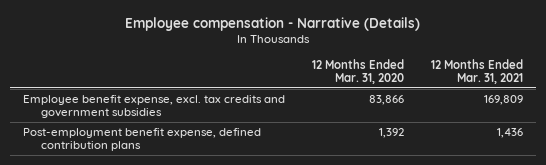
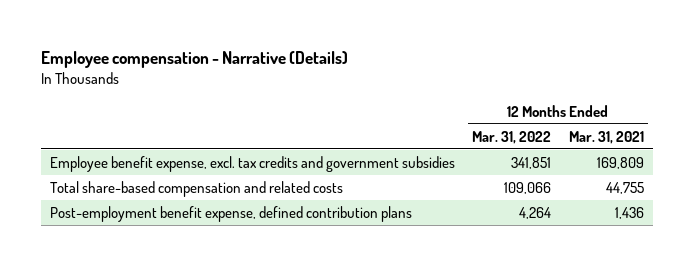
[312,58,405,85] 12 Months Ended Mar. 31, 2020 -> none
none -> [472,130,552,144] Mar. 31, 2022
none -> [49,180,343,197] Total share-based compensation and related costs

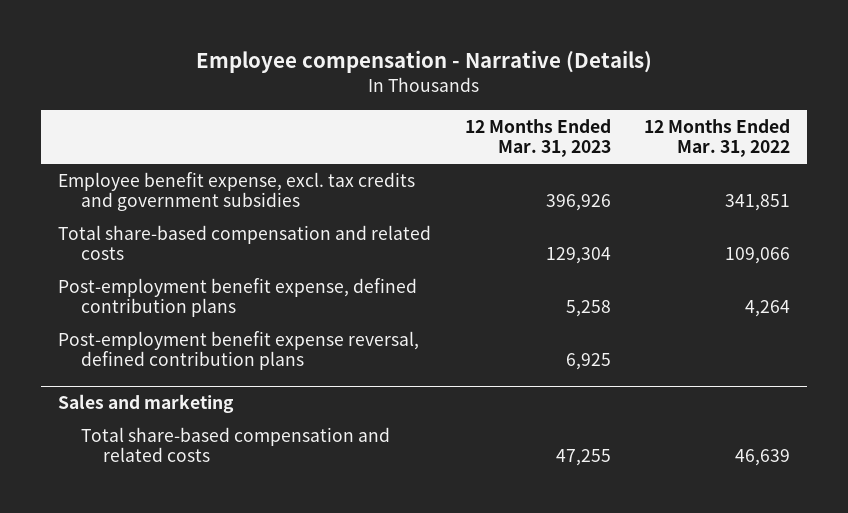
[569,130,645,144] Mar. 31, 2021 -> none
none -> [464,118,611,158] 12 Months Ended Mar. 31, 2023
none -> [57,330,419,371] Post-employment benefit expense reversal, defined contribution plans
none -> [57,393,234,413] Sales and marketing
none -> [80,426,390,463] Total share-based compensation and related costs

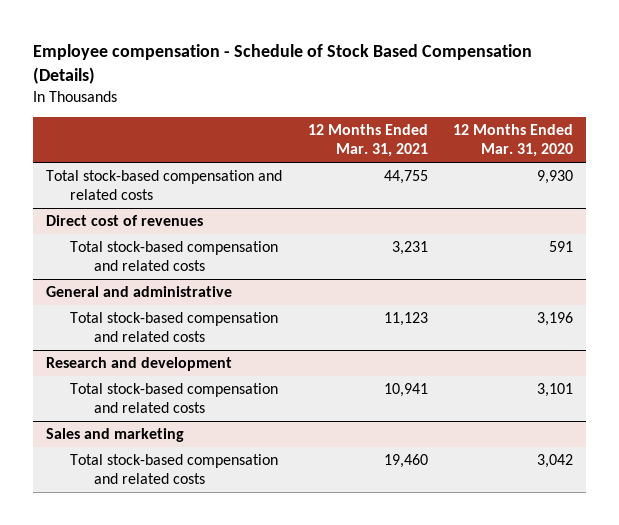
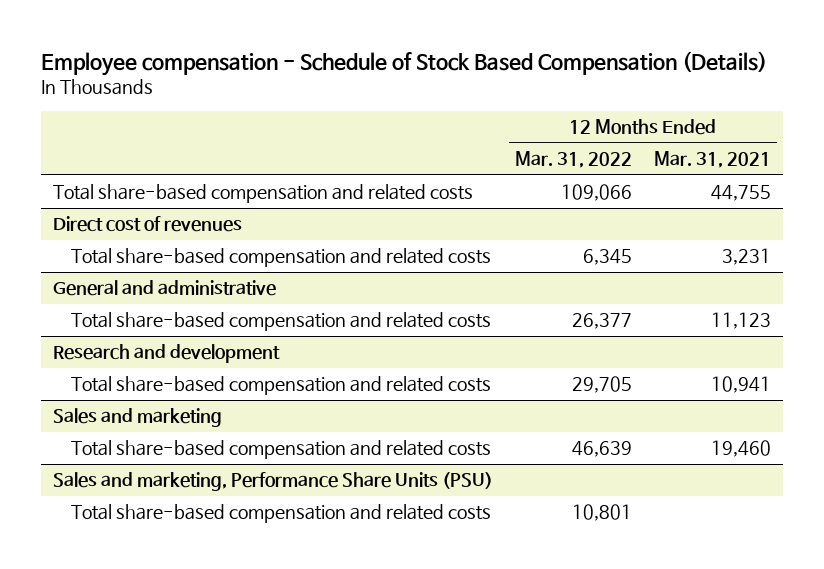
[453,124,574,158] 12 Months Ended Mar. 31, 2020 -> none
none -> [514,151,632,169] Mar. 31, 2022
[45,169,282,200] Total stock-based compensation and related costs -> [52,184,473,204] Total share-based compensation and related costs
[69,240,278,271] Total stock-based compensation and related costs -> [70,248,491,268] Total share-based compensation and related costs
[69,311,278,342] Total stock-based compensation and related costs -> [70,312,491,332] Total share-based compensation and related costs
[69,382,278,413] Total stock-based compensation and related costs -> [70,376,491,396] Total share-based compensation and related costs
[69,453,278,484] Total stock-based compensation and related costs -> [70,440,491,460] Total share-based compensation and related costs
none -> [52,472,493,492] Sales and marketing, Performance Share Units (PSU)
none -> [70,504,491,524] Total share-based compensation and related costs

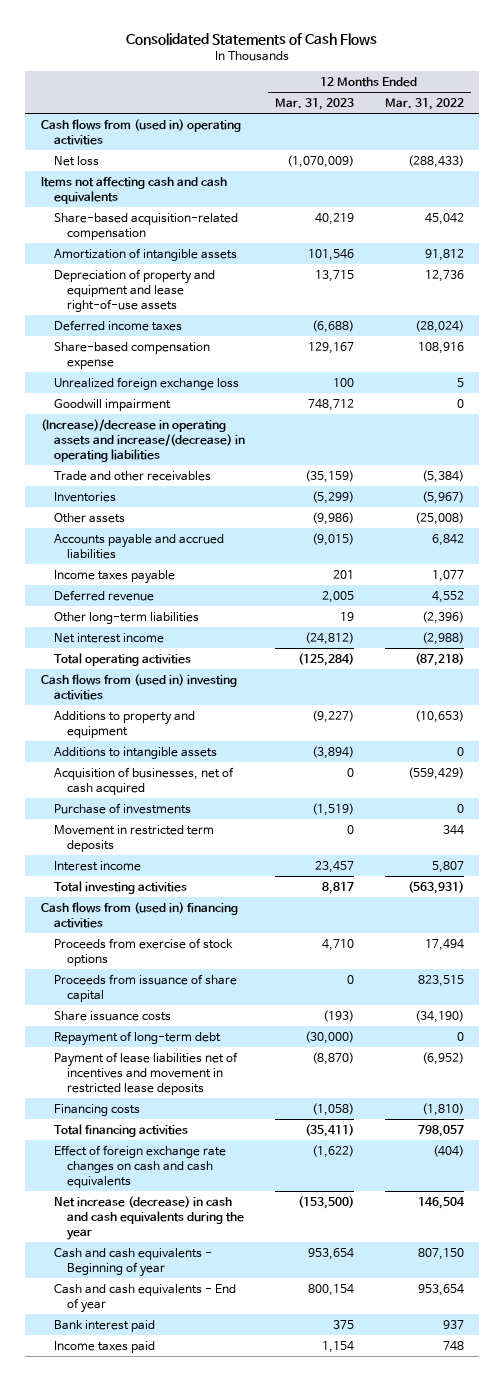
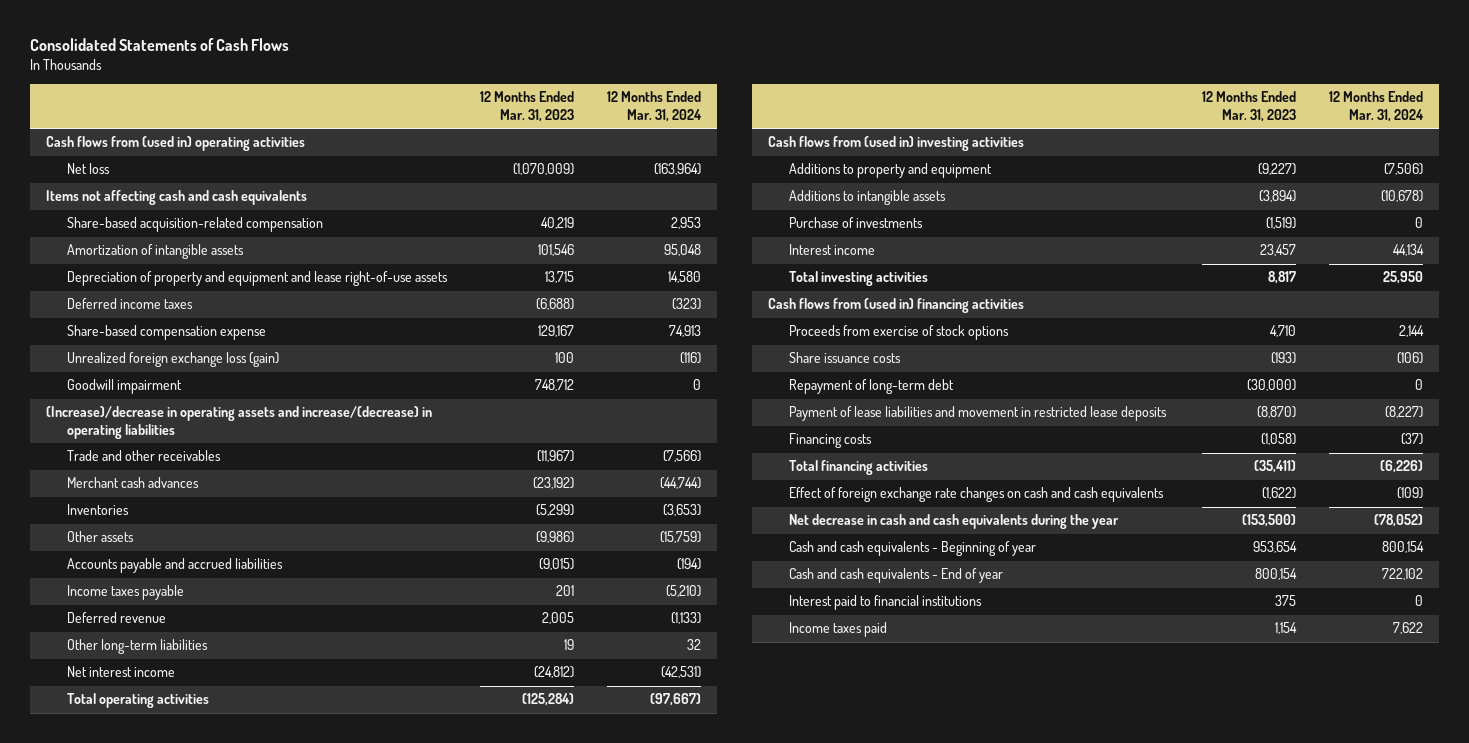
[384,97,464,110] Mar. 31, 2022 -> none
none -> [606,91,702,122] 12 Months Ended Mar. 31, 2024
[53,376,239,390] Unrealized foreign exchange loss -> [66,352,279,368] Unrealized foreign exchange loss (gain)
[305,469,355,483] (35,159) -> [536,450,574,463] (11,967)
none -> [66,477,199,489] Merchant cash advances
[53,766,234,795] Acquisition of businesses, net of cash acquired -> none
[53,824,214,852] Movement in restricted term deposits -> none
[53,973,237,1002] Proceeds from issuance of share capital -> none
[53,1051,238,1096] Payment of lease liabilities net of incentives and movement in restricted lease deposits -> [788,406,1167,422] Payment of lease liabilities and movement in restricted lease deposits
[53,1195,244,1241] Net increase (decrease) in cash and cash equivalents during the year -> [788,514,1119,530] Net decrease in cash and cash equivalents during the year
[53,1319,155,1332] Bank interest paid -> [788,595,982,611] Interest paid to financial institutions

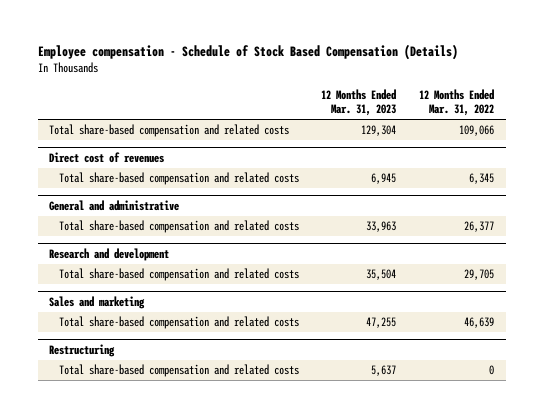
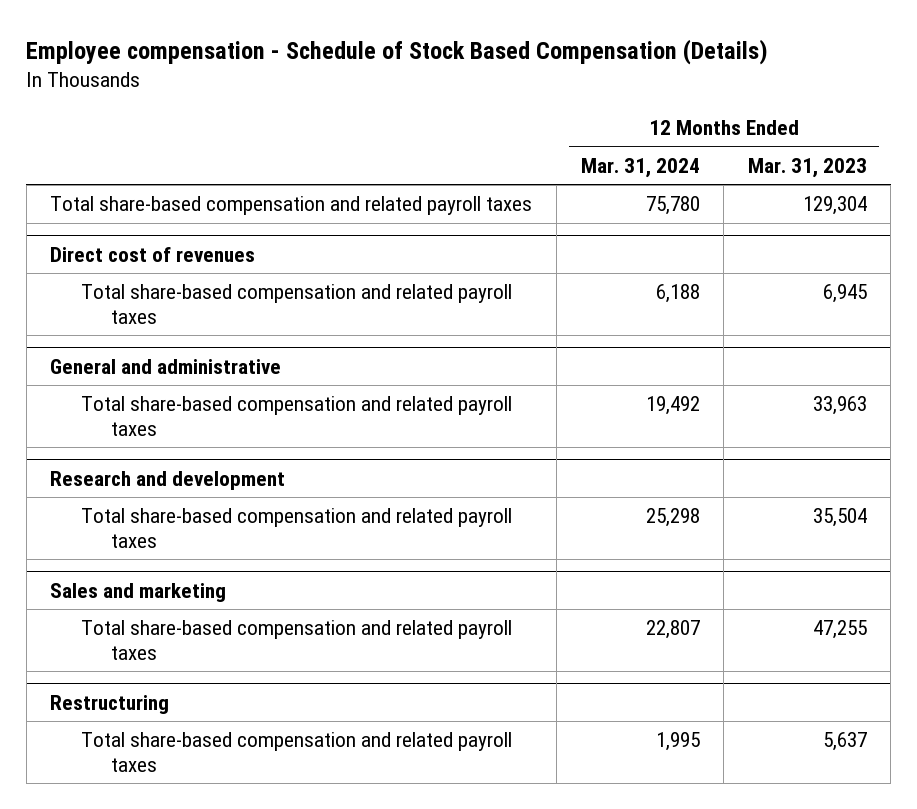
[419,88,495,117] 12 Months Ended Mar. 31, 2022 -> none
none -> [580,157,700,178] Mar. 31, 2024
[49,124,290,138] Total share-based compensation and related costs -> [50,196,533,216] Total share-based compensation and related payroll taxes
[58,172,299,186] Total share-based compensation and related costs -> [80,284,512,324] Total share-based compensation and related payroll taxes
[58,220,299,234] Total share-based compensation and related costs -> [80,396,512,436] Total share-based compensation and related payroll taxes
[58,268,299,282] Total share-based compensation and related costs -> [80,508,512,548] Total share-based compensation and related payroll taxes
[58,316,299,330] Total share-based compensation and related costs -> [80,620,512,660] Total share-based compensation and related payroll taxes
[58,364,299,378] Total share-based compensation and related costs -> [80,732,512,772] Total share-based compensation and related payroll taxes

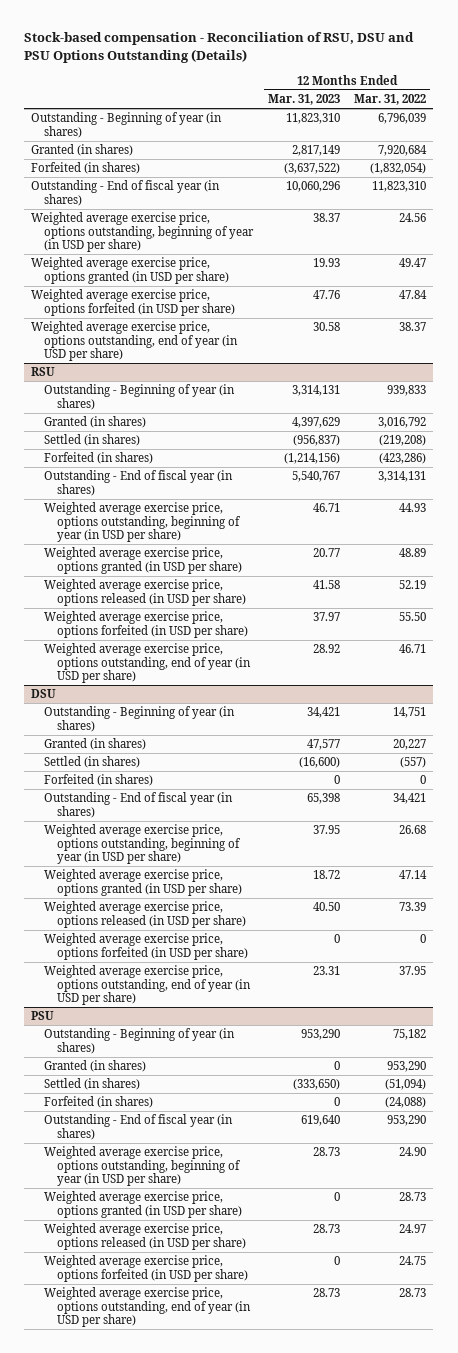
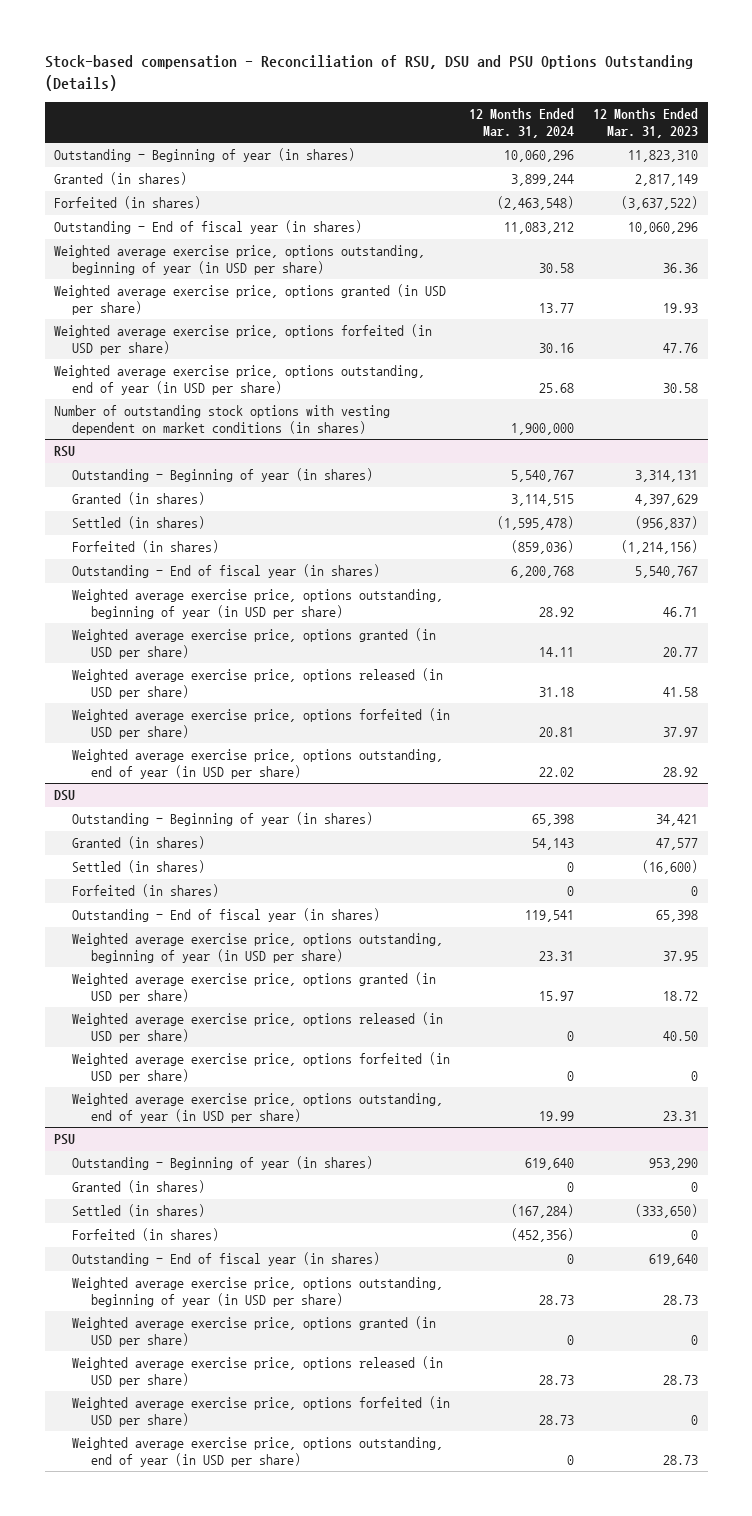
[354,94,427,106] Mar. 31, 2022 -> none
none -> [469,108,575,138] 12 Months Ended Mar. 31, 2024
[312,213,340,223] 38.37 -> [663,262,699,273] 36.36
none -> [54,405,391,435] Number of outstanding stock options with vesting dependent on market conditions (in shares)

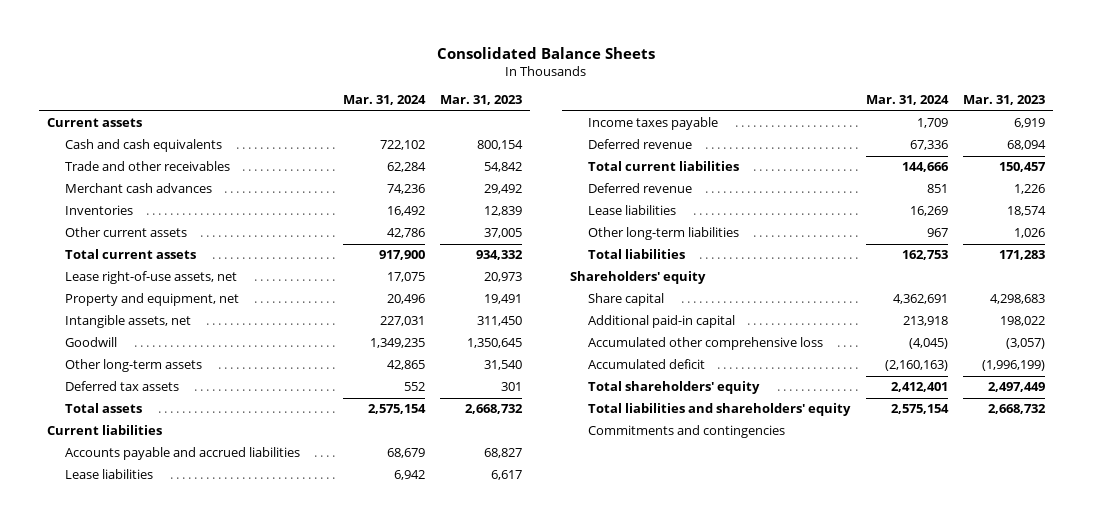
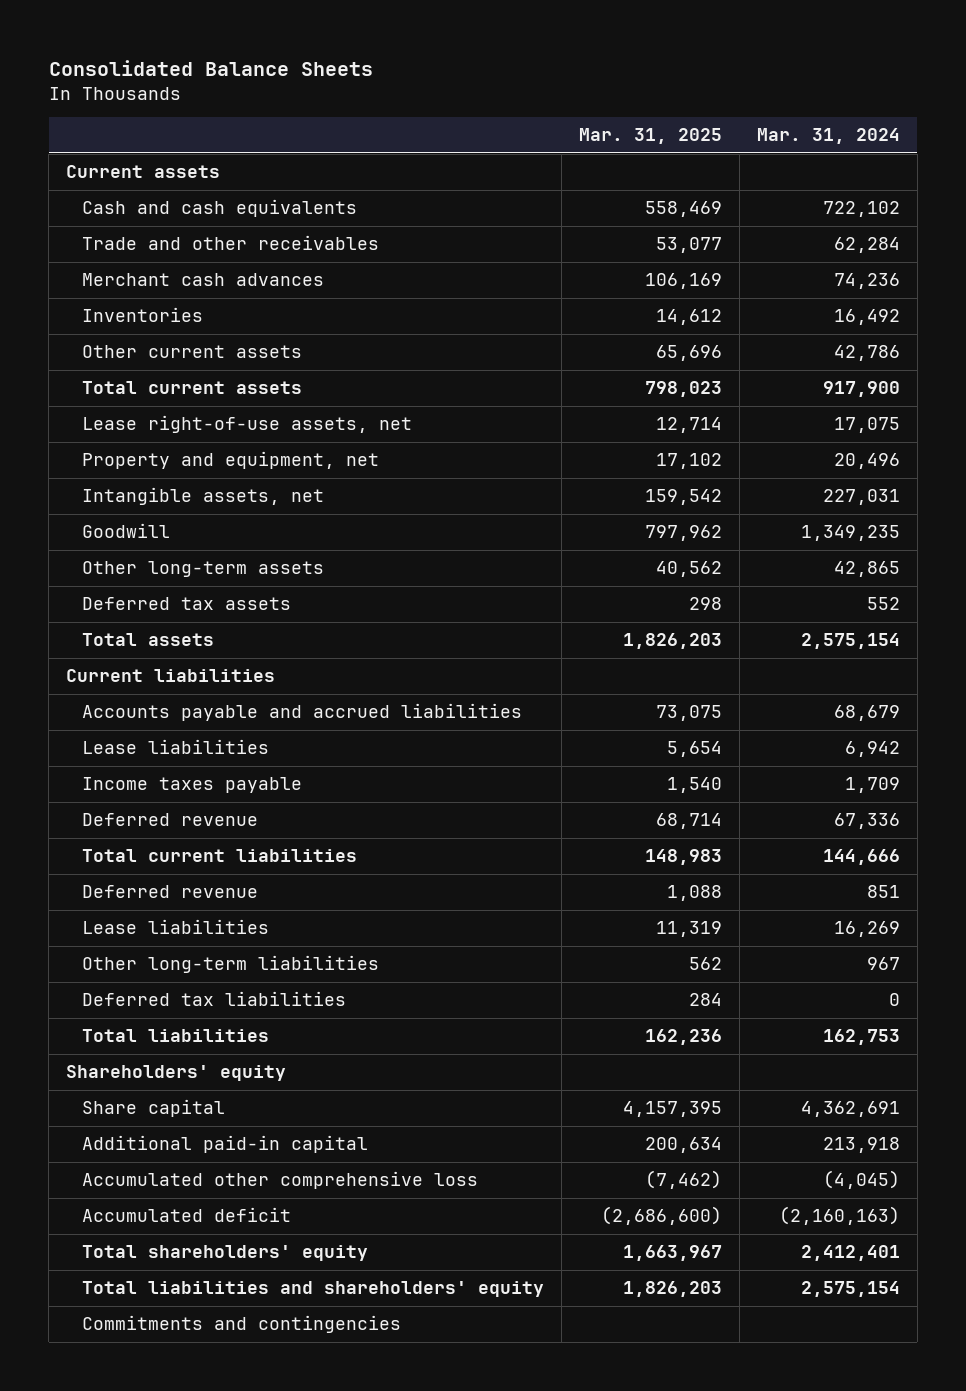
[440,95,523,106] Mar. 31, 2023 -> none
none -> [579,128,723,145] Mar. 31, 2025
none -> [82,991,347,1007] Deferred tax liabilities

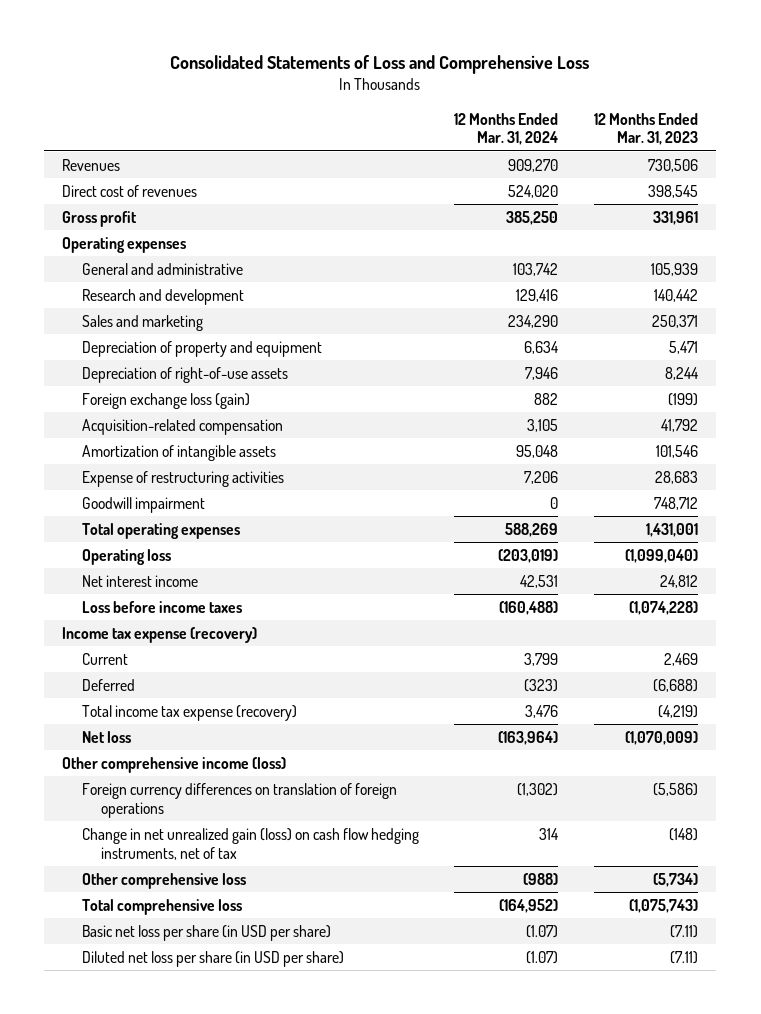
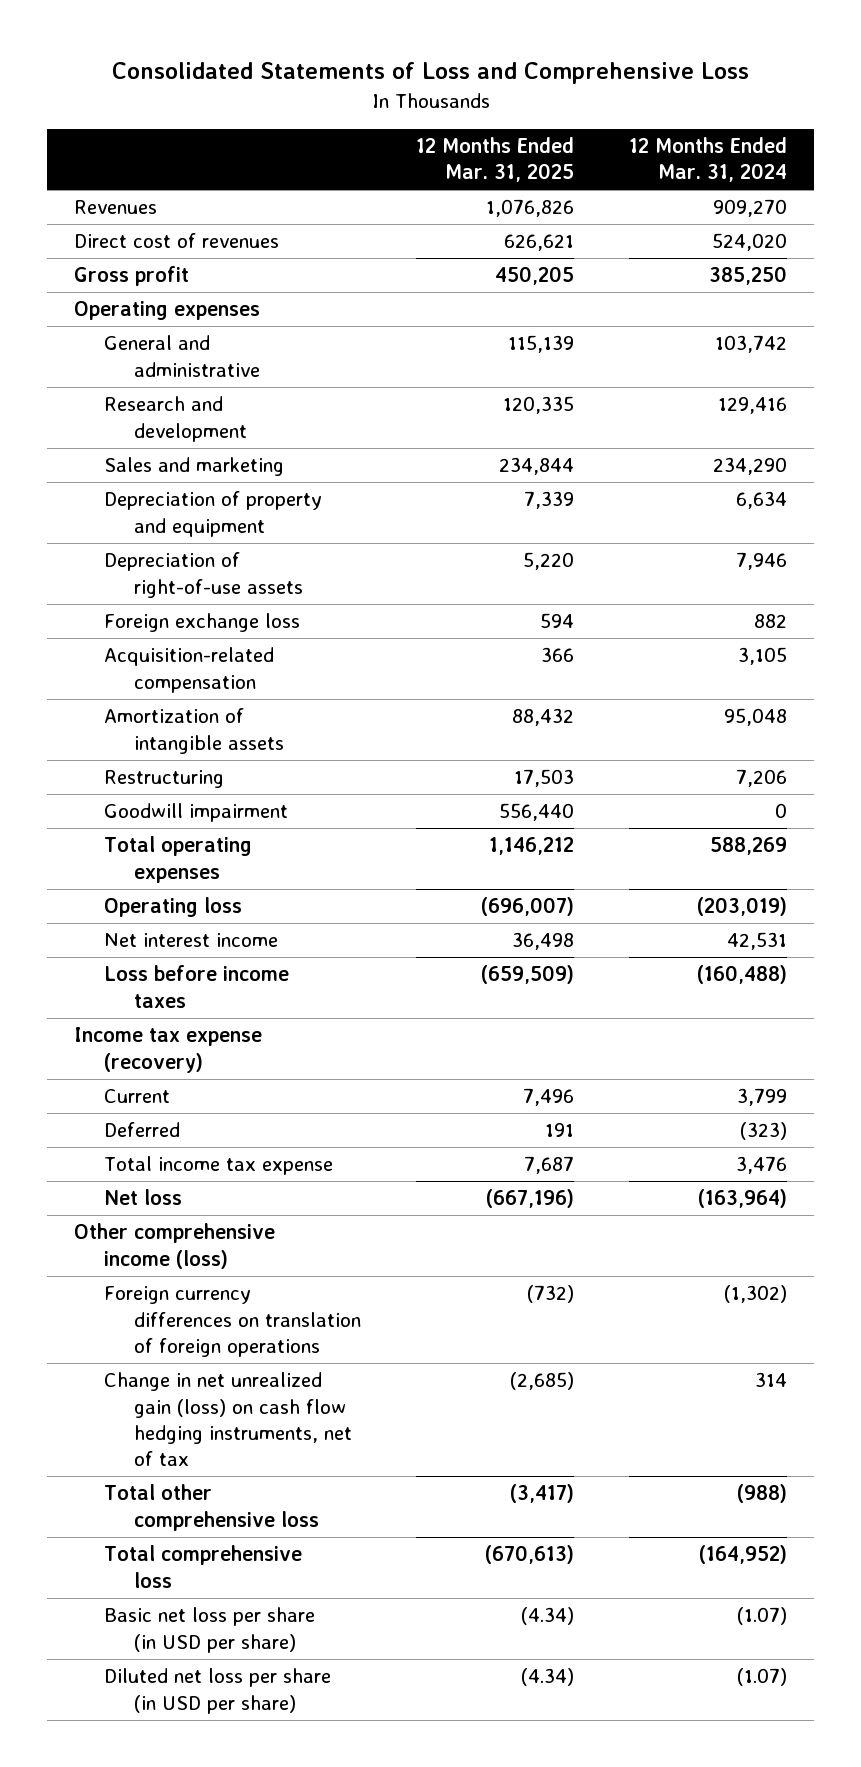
[594,112,699,146] 12 Months Ended Mar. 31, 2023 -> none
none -> [415,136,574,183] 12 Months Ended Mar. 31, 2025
[81,392,250,409] Foreign exchange loss (gain) -> [104,613,301,633] Foreign exchange loss
[81,470,284,487] Expense of restructuring activities -> [104,770,225,789] Restructuring
[81,704,297,721] Total income tax expense (recovery) -> [104,1156,334,1176] Total income tax expense
[81,872,246,889] Other comprehensive loss -> [104,1484,319,1531] Total other comprehensive loss

